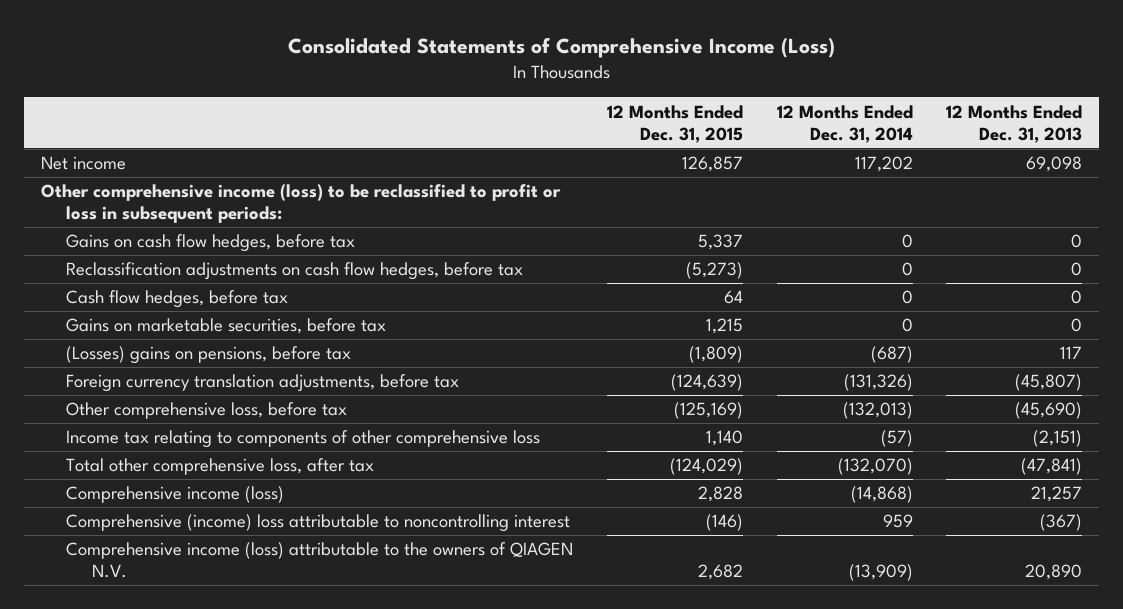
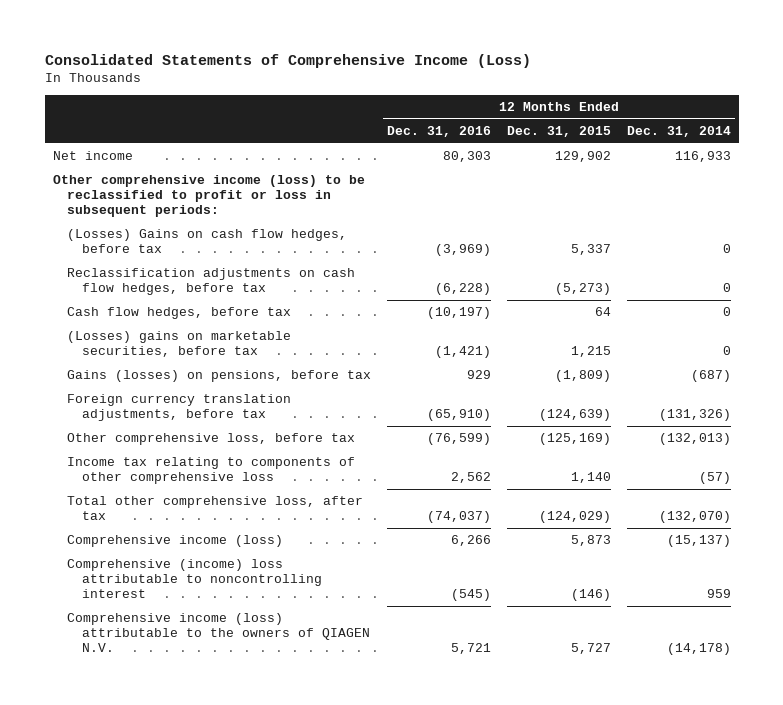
[946,104,1083,143] 12 Months Ended Dec. 31, 2013 -> none
none -> [387,125,492,137] Dec. 31, 2016
[681,156,743,173] 126,857 -> [554,151,611,163] 129,902
[854,156,913,173] 117,202 -> [674,151,731,163] 116,933
[66,234,356,253] Gains on cash flow hedges, before tax -> [67,229,348,254] (Losses) Gains on cash flow hedges, before tax
[66,318,387,335] Gains on marketable securities, before tax -> [67,331,292,358] (Losses) gains on marketable securities, before tax
[66,346,352,365] (Losses) gains on pensions, before tax -> [67,370,372,383] Gains (losses) on pensions, before tax
[697,486,743,503] 2,828 -> [570,535,611,547] 5,873
[850,486,913,504] (14,868) -> [666,535,731,548] (15,137)
[697,564,743,581] 2,682 -> [570,642,611,654] 5,727
[848,564,913,582] (13,909) -> [666,642,731,655] (14,178)

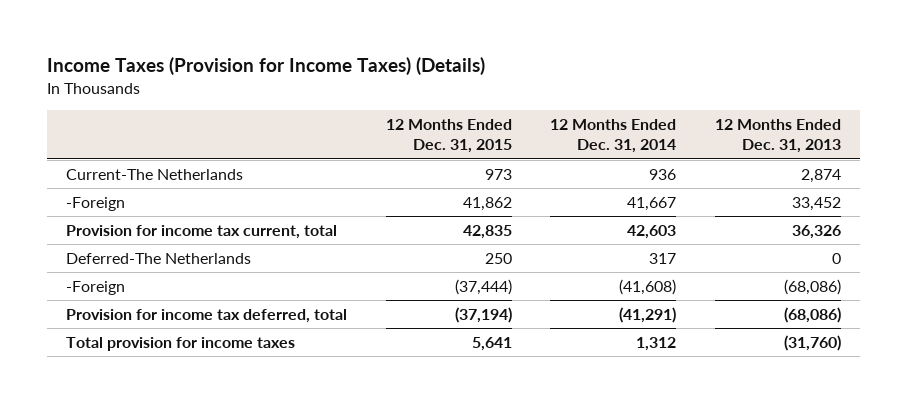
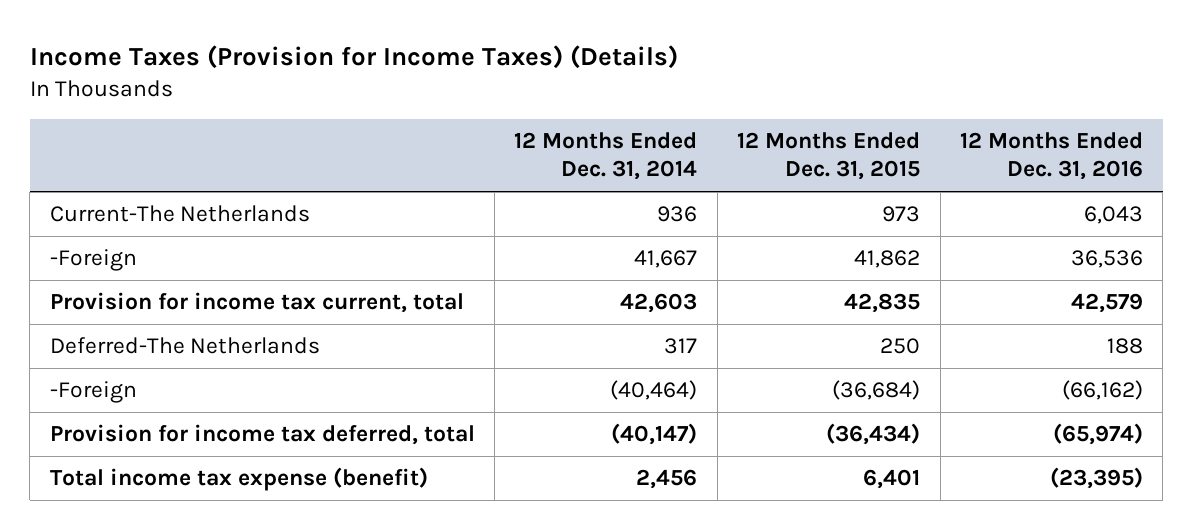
[715,118,842,154] 12 Months Ended Dec. 31, 2013 -> none
none -> [959,132,1143,181] 12 Months Ended Dec. 31, 2016
[454,278,512,295] (37,444) -> [832,380,921,401] (36,684)
[619,278,677,295] (41,608) -> [610,380,698,401] (40,464)
[454,306,512,323] (37,194) -> [826,423,921,446] (36,434)
[619,306,677,323] (41,291) -> [611,423,698,446] (40,147)
[66,336,296,351] Total provision for income taxes -> [49,467,428,492] Total income tax expense (benefit)
[471,336,512,351] 5,641 -> [863,469,921,490] 6,401
[636,336,677,351] 1,312 -> [636,469,698,490] 2,456

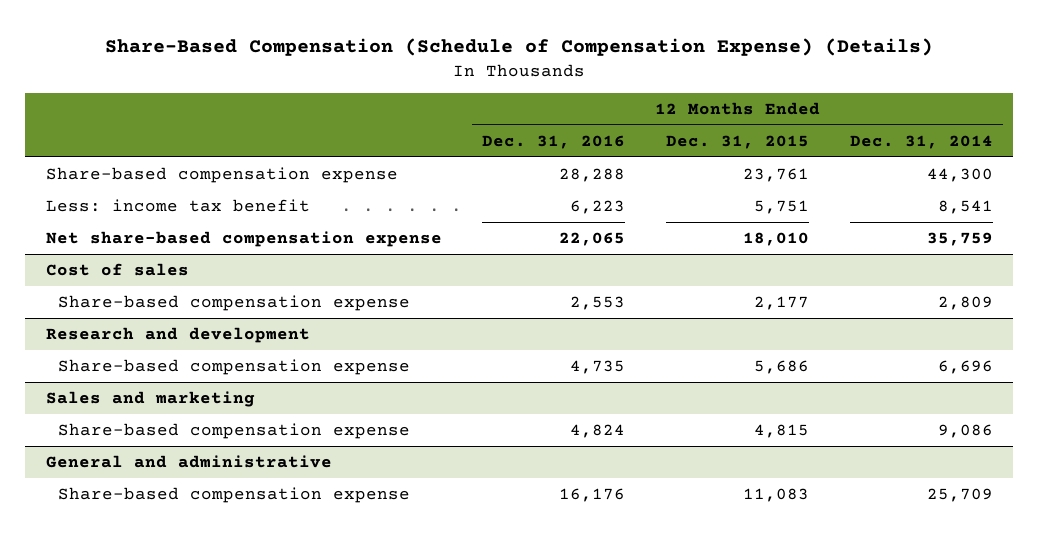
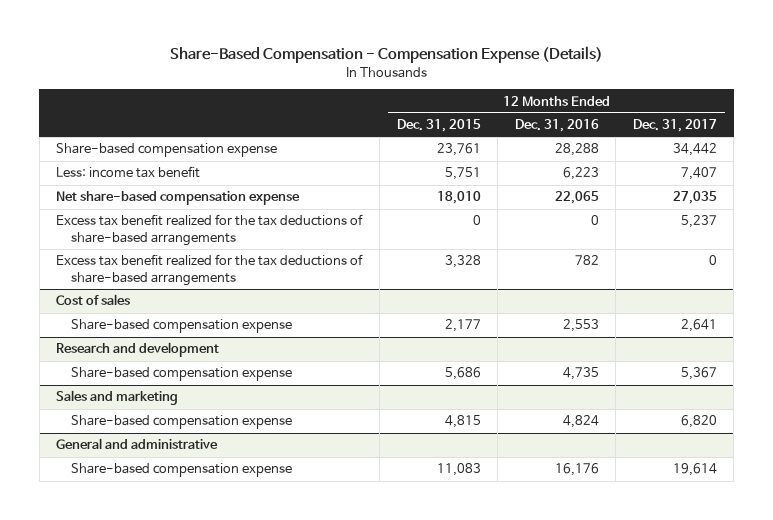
[105,38,934,57] Share-Based Compensation (Schedule of Compensation Expense) (Details) -> [169,46,603,64] Share-Based Compensation - Compensation Expense (Details)
[849,134,993,149] Dec. 31, 2014 -> none
none -> [632,119,717,133] Dec. 31, 2017
none -> [56,214,364,246] Excess tax benefit realized for the tax deductions of share-based arrangements
none -> [56,254,364,286] Excess tax benefit realized for the tax deductions of share-based arrangements

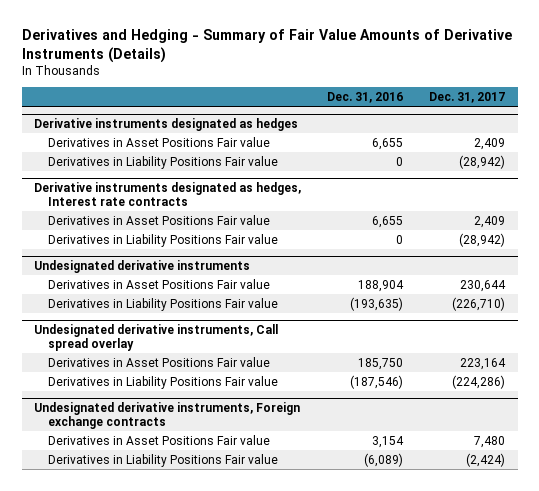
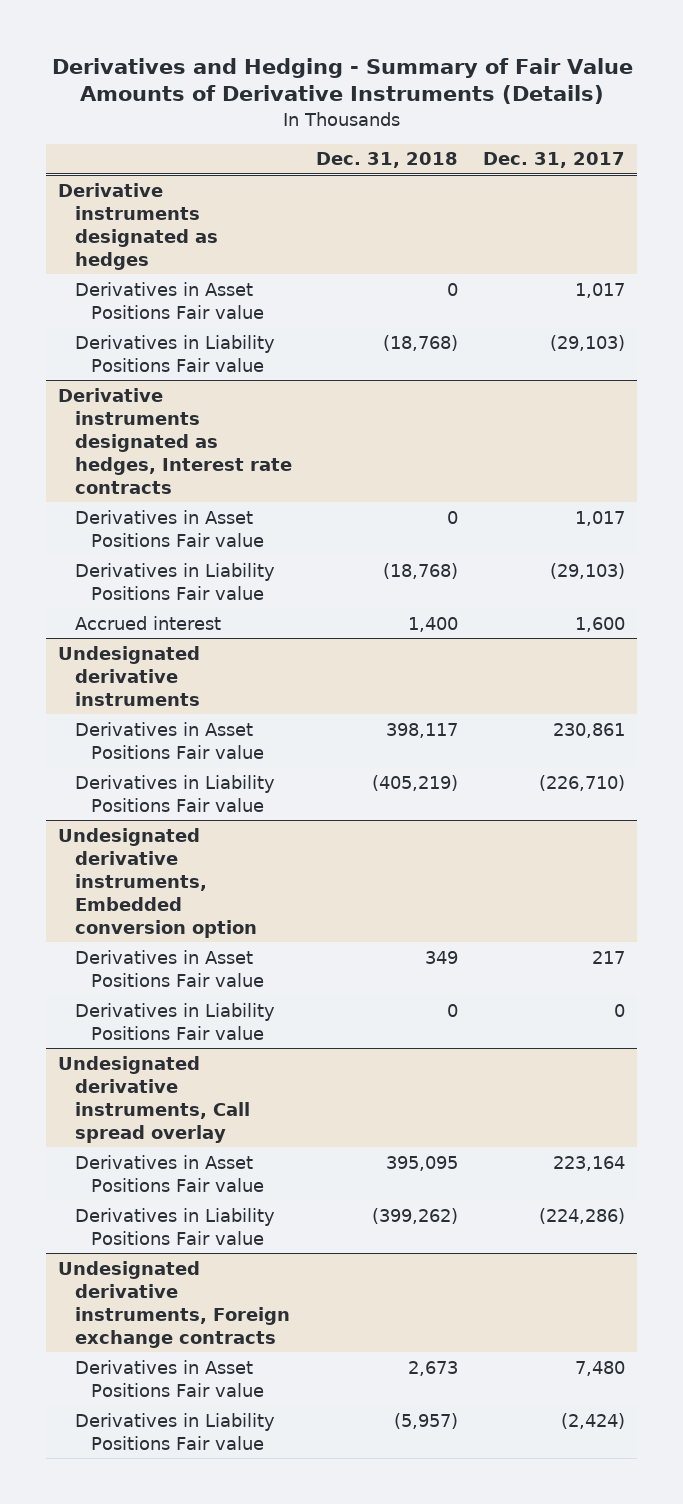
[327,92,404,104] Dec. 31, 2016 -> none
none -> [316,152,459,169] Dec. 31, 2018
[473,137,505,150] 2,409 -> [575,282,626,298] 1,017
[458,154,505,169] (28,942) -> [550,334,626,351] (29,103)
[473,215,505,228] 2,409 -> [575,510,626,526] 1,017
[458,232,505,247] (28,942) -> [550,562,626,579] (29,103)
none -> [74,615,221,630] Accrued interest
[459,279,506,292] 230,644 -> [553,722,626,738] 230,861
none -> [57,827,257,938] Undesignated derivative instruments, Embedded conversion option
none -> [74,949,265,987] Derivatives in Asset Positions Fair value
none -> [74,1002,275,1040] Derivatives in Liability Positions Fair value

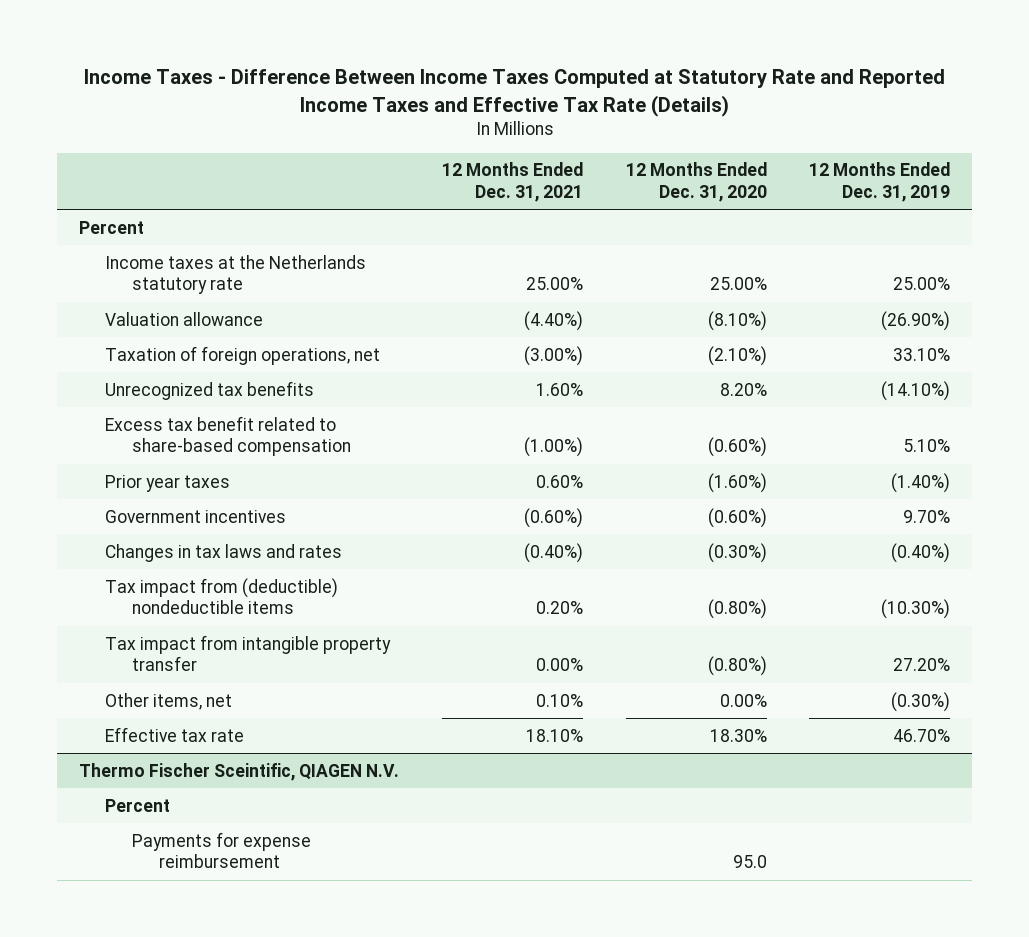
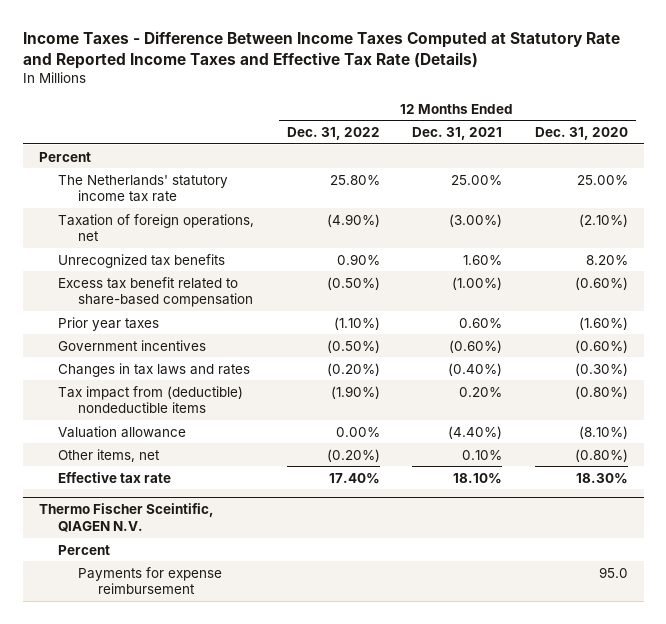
[809,162,951,203] 12 Months Ended Dec. 31, 2019 -> none
none -> [286,126,380,140] Dec. 31, 2022
[105,254,367,295] Income taxes at the Netherlands statutory rate -> [58,174,229,203] The Netherlands' statutory income tax rate
[105,634,392,672] Tax impact from intangible property transfer -> none
[105,311,264,326] Valuation allowance -> [58,425,187,438] Valuation allowance
[719,693,767,707] 0.00% -> [574,448,628,462] (0.80%)

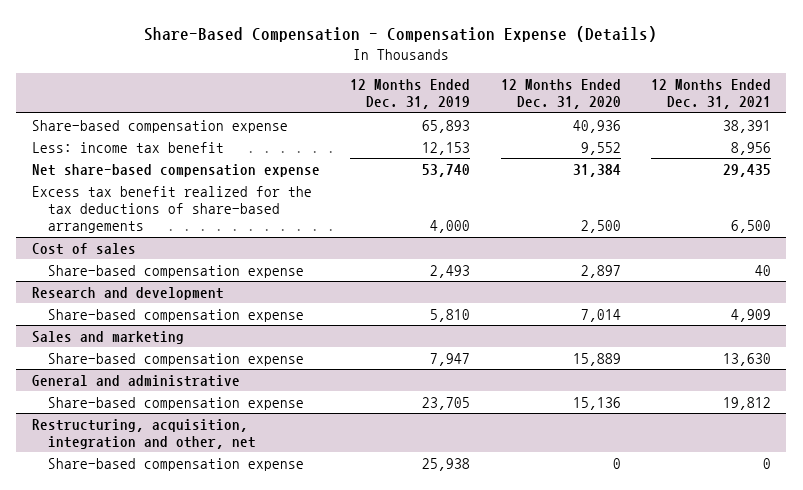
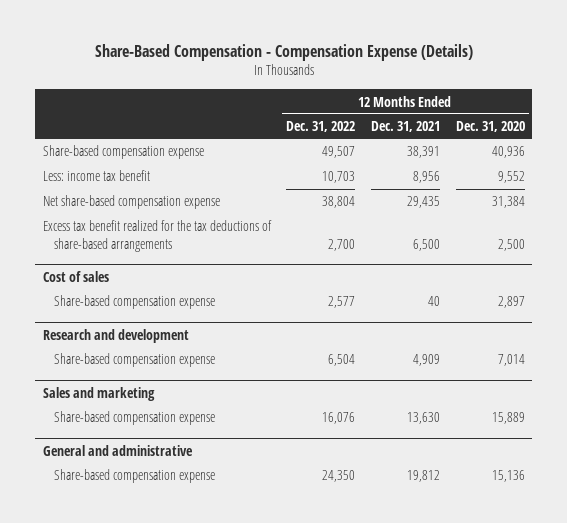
[350,78,471,110] 12 Months Ended Dec. 31, 2019 -> none
none -> [286,121,356,133] Dec. 31, 2022
[31,418,256,450] Restructuring, acquisition, integration and other, net -> none
[47,457,304,471] Share-based compensation expense -> none

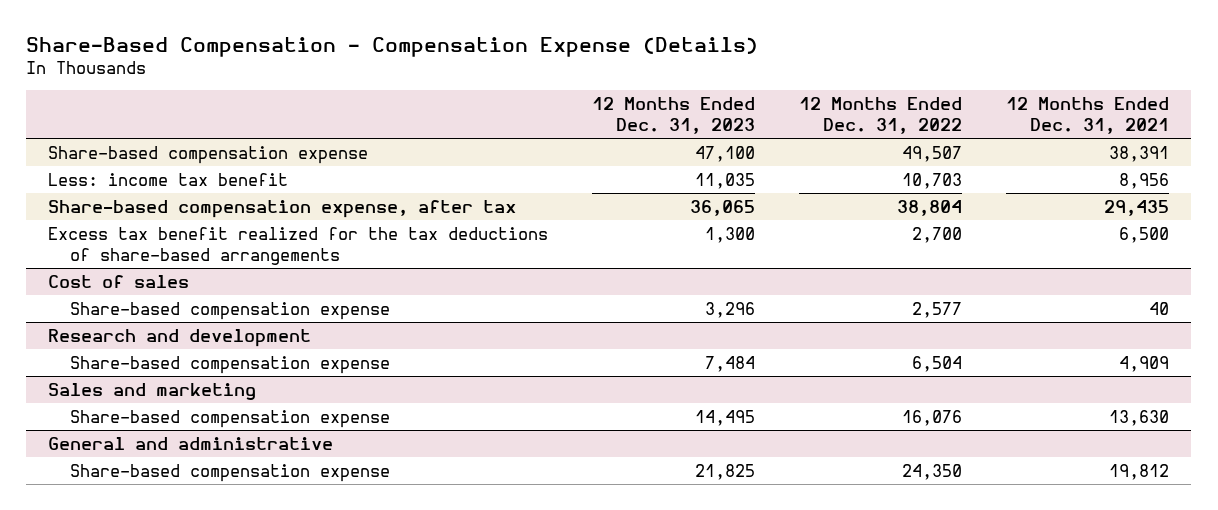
[455,121,525,133] Dec. 31, 2020 -> none
none -> [592,97,756,134] 12 Months Ended Dec. 31, 2023
[42,195,220,210] Net share-based compensation expense -> [48,199,517,218] Share-based compensation expense, after tax

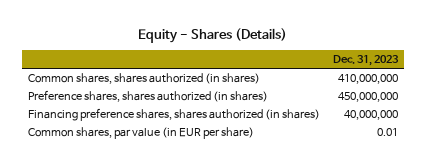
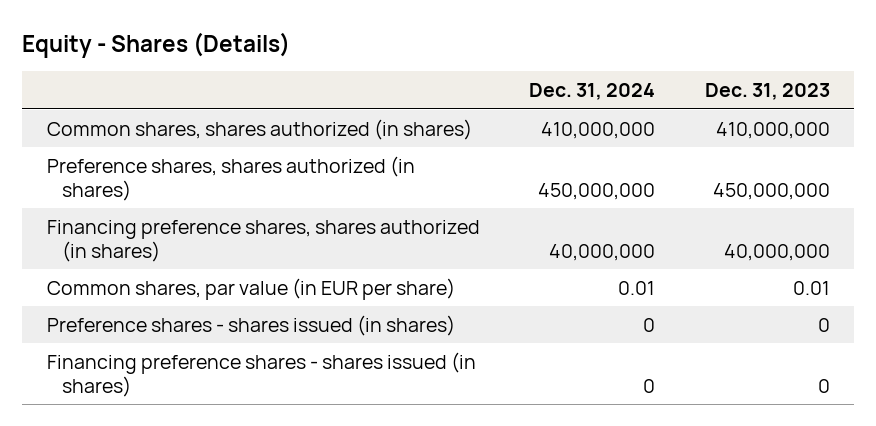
none -> [529,83,656,101] Dec. 31, 2024
none -> [46,314,455,336] Preference shares - shares issued (in shares)
none -> [46,351,476,397] Financing preference shares - shares issued (in shares)

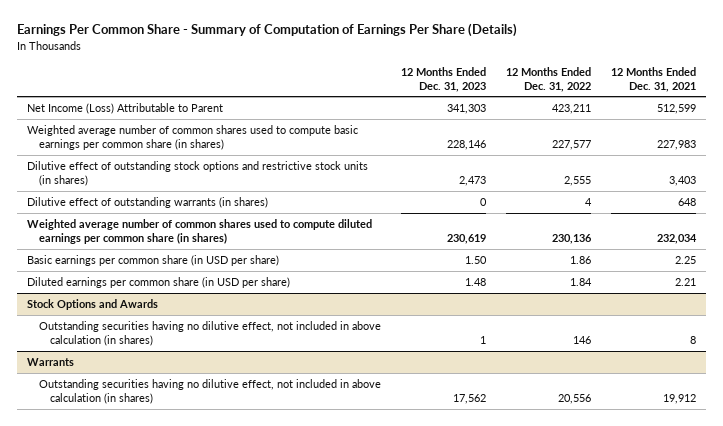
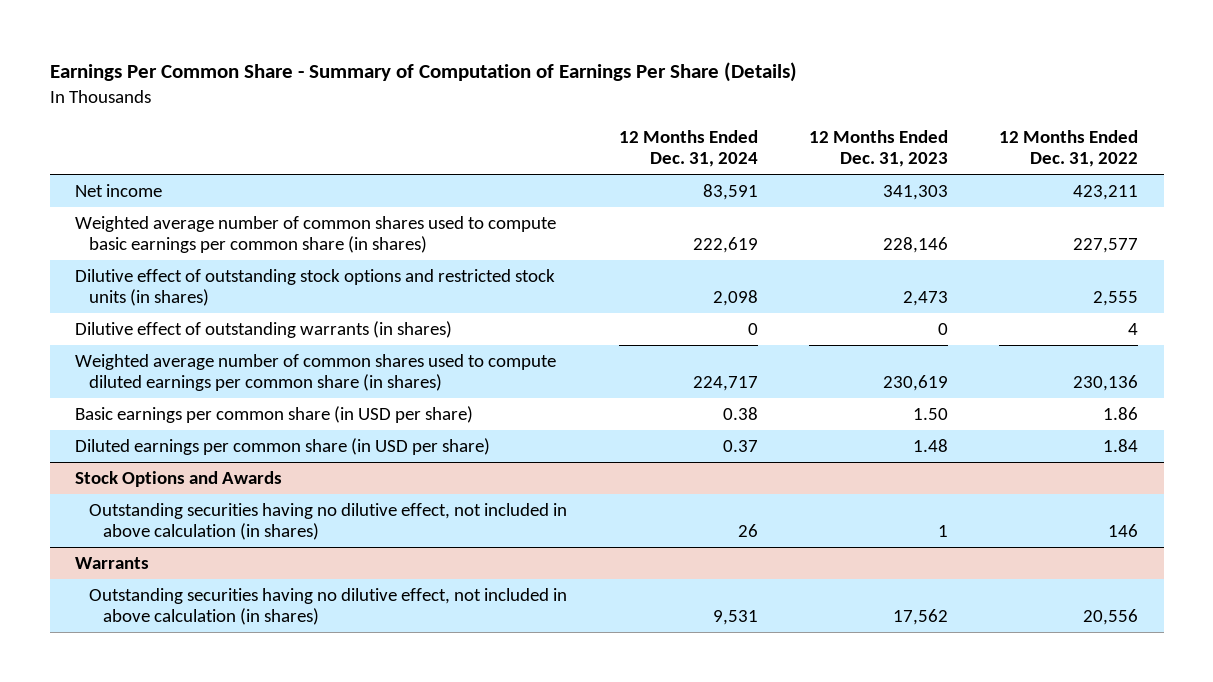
[610,66,696,92] 12 Months Ended Dec. 31, 2021 -> none
none -> [618,129,758,168] 12 Months Ended Dec. 31, 2024
[27,102,224,114] Net Income (Loss) Attributable to Parent -> [75,183,163,197] Net income
[27,160,369,186] Dilutive effect of outstanding stock options and restrictive stock units (in shares) -> [75,268,556,307] Dilutive effect of outstanding stock options and restricted stock units (in shares)

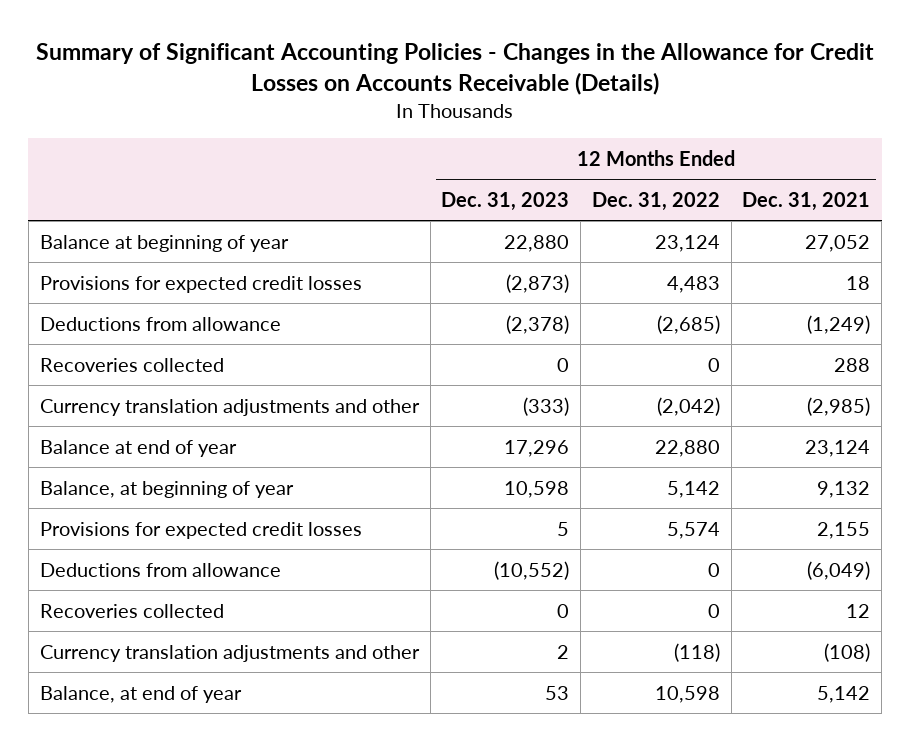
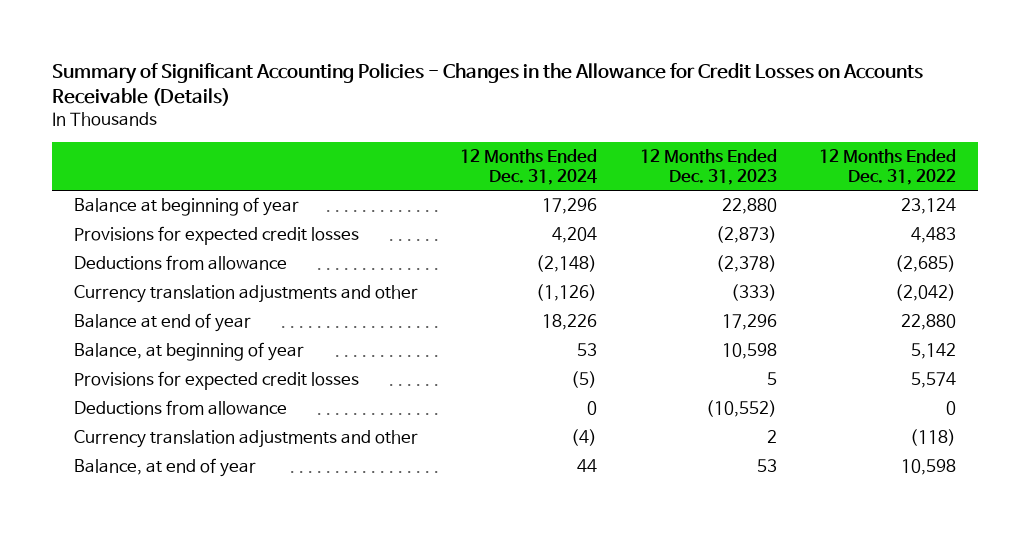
[742,191,871,211] Dec. 31, 2021 -> none
none -> [460,148,598,185] 12 Months Ended Dec. 31, 2024
[39,357,224,372] Recoveries collected -> none
[39,603,224,618] Recoveries collected -> none

